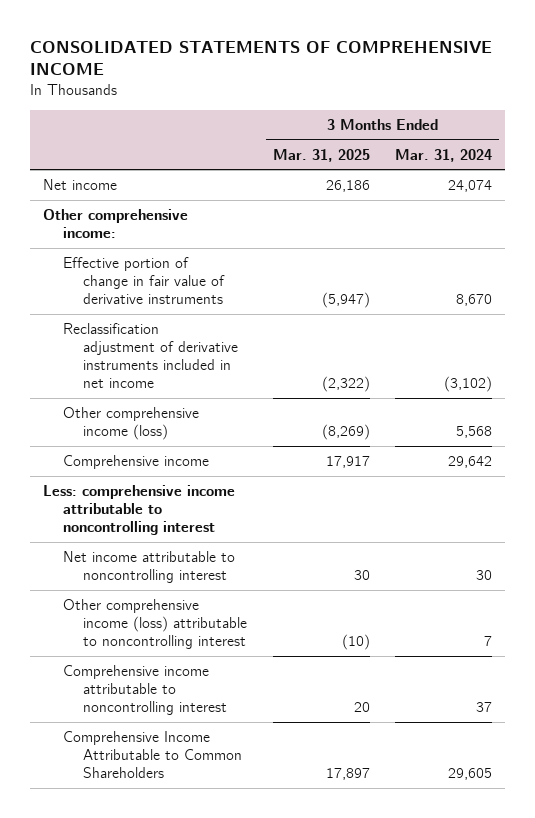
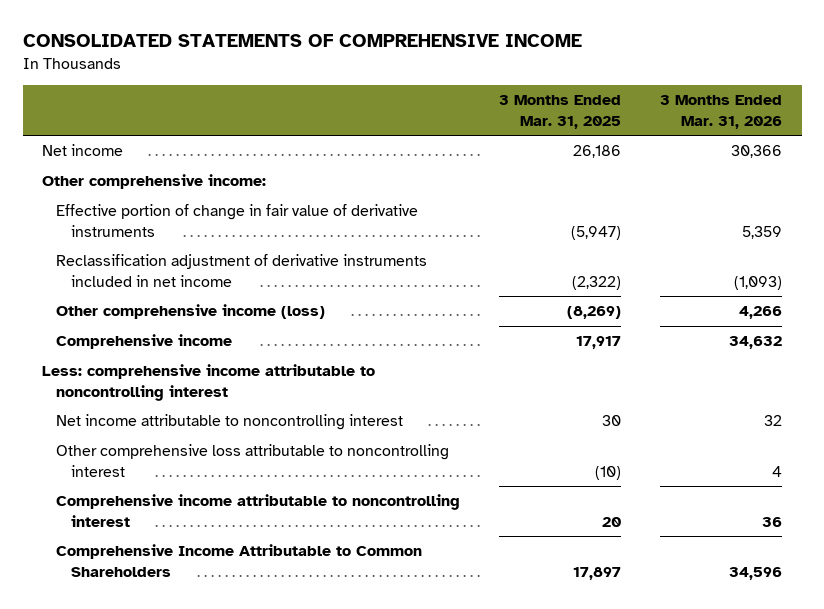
[395,148,493,162] Mar. 31, 2024 -> none
none -> [660,95,783,129] 3 Months Ended Mar. 31, 2026
[62,598,247,650] Other comprehensive income (loss) attributable to noncontrolling interest -> [56,444,450,477] Other comprehensive loss attributable to noncontrolling interest

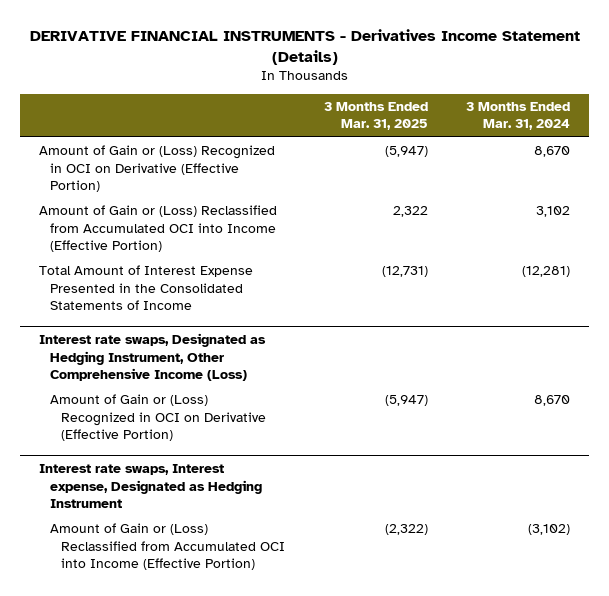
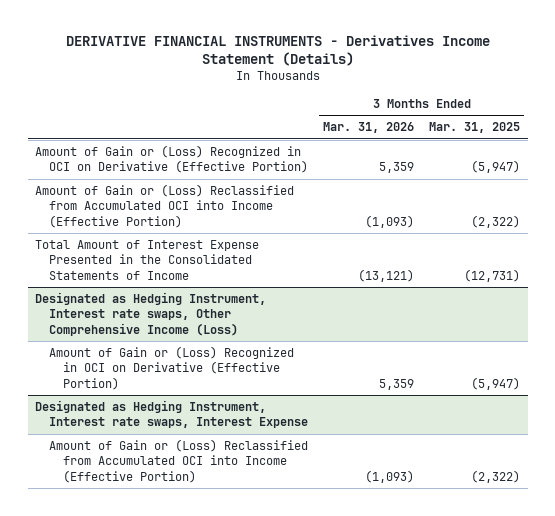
[466,102,571,131] 3 Months Ended Mar. 31, 2024 -> none
none -> [323,122,415,134] Mar. 31, 2026
[392,206,428,218] 2,322 -> [471,214,521,228] (2,322)
[39,333,267,381] Interest rate swaps, Designated as Hedging Instrument, Other Comprehensive Income (Loss) -> [35,291,267,336] Designated as Hedging Instrument, Interest rate swaps, Other Comprehensive Income (Loss)
[39,464,263,508] Interest rate swaps, Interest expense, Designated as Hedging Instrument -> [35,399,309,429] Designated as Hedging Instrument, Interest rate swaps, Interest Expense

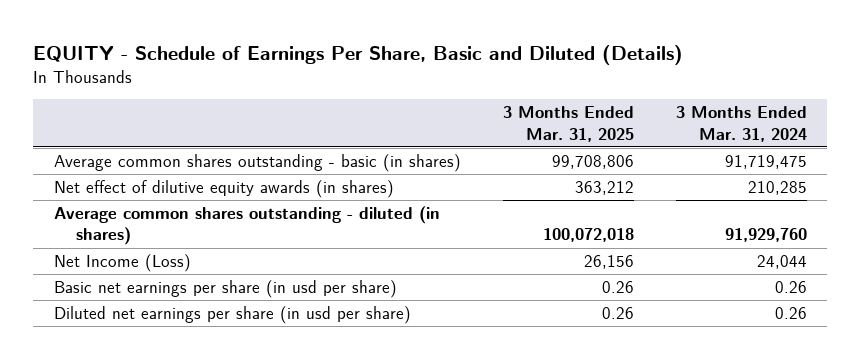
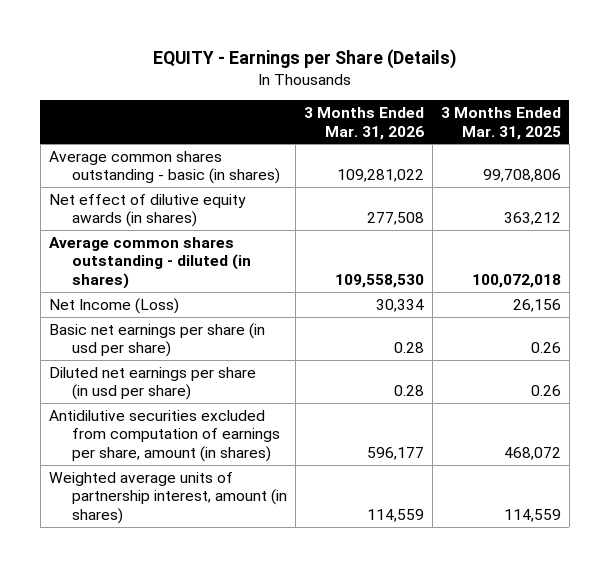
[33,44,684,65] EQUITY - Schedule of Earnings Per Share, Basic and Diluted (Details) -> [152,49,456,70] EQUITY - Earnings per Share (Details)
[675,106,807,142] 3 Months Ended Mar. 31, 2024 -> none
none -> [304,106,425,140] 3 Months Ended Mar. 31, 2026
none -> [48,409,281,463] Antidilutive securities excluded from computation of earnings per share, amount (in shares)
none -> [48,471,288,525] Weighted average units of partnership interest, amount (in shares)

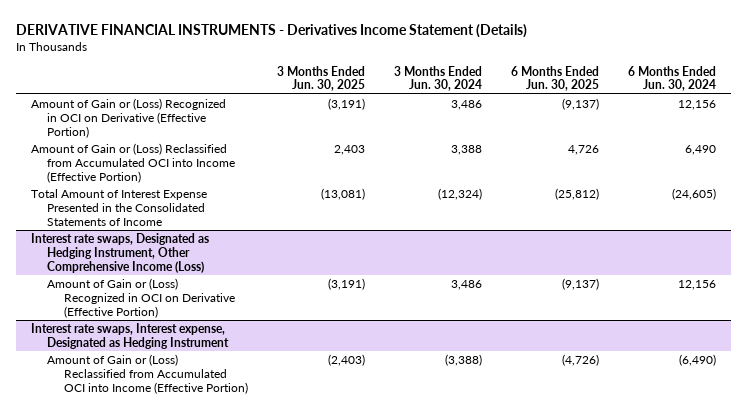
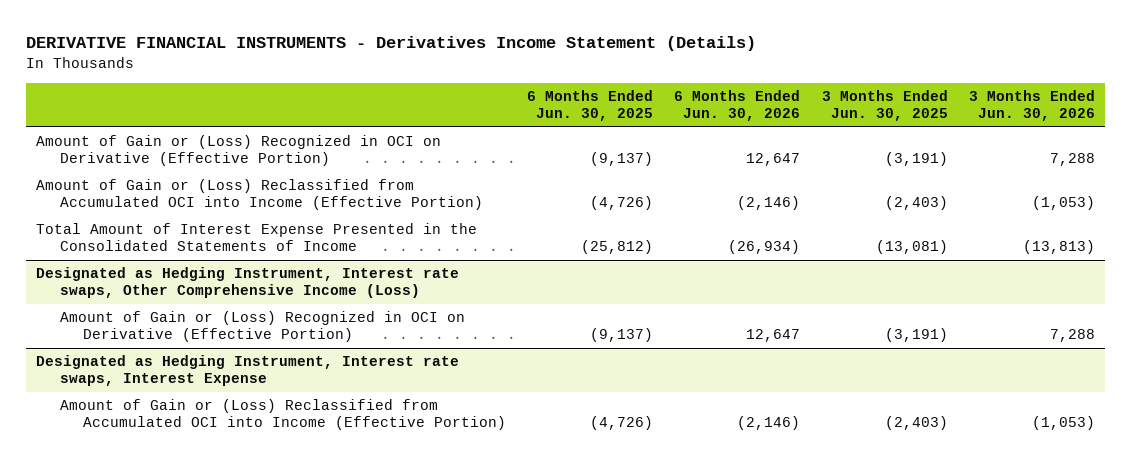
[393,65,482,92] 3 Months Ended Jun. 30, 2024 -> none
[627,65,716,92] 6 Months Ended Jun. 30, 2024 -> none
none -> [674,90,801,122] 6 Months Ended Jun. 30, 2026
none -> [968,90,1095,122] 3 Months Ended Jun. 30, 2026
[333,145,365,156] 2,403 -> [884,196,948,211] (2,403)
[567,145,599,156] 4,726 -> [590,196,654,211] (4,726)
[31,233,210,273] Interest rate swaps, Designated as Hedging Instrument, Other Comprehensive Income (Loss) -> [36,267,460,299] Designated as Hedging Instrument, Interest rate swaps, Other Comprehensive Income (Loss)
[31,323,230,349] Interest rate swaps, Interest expense, Designated as Hedging Instrument -> [36,355,460,387] Designated as Hedging Instrument, Interest rate swaps, Interest Expense

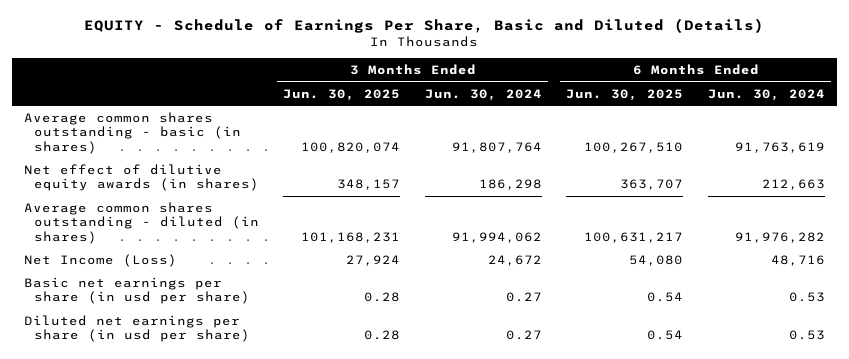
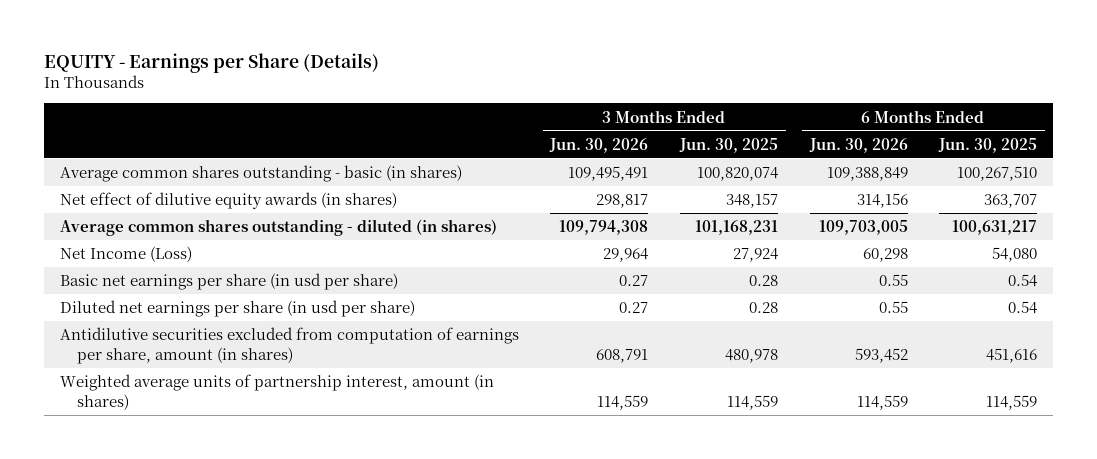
[84,18,765,34] EQUITY - Schedule of Earnings Per Share, Basic and Diluted (Details) -> [44,52,380,73] EQUITY - Earnings per Share (Details)
[424,88,542,101] Jun. 30, 2024 -> none
[707,88,825,101] Jun. 30, 2024 -> none
none -> [549,137,649,153] Jun. 30, 2026
none -> [808,137,908,153] Jun. 30, 2026
none -> [59,327,519,364] Antidilutive securities excluded from computation of earnings per share, amount (in shares)
none -> [59,374,494,410] Weighted average units of partnership interest, amount (in shares)

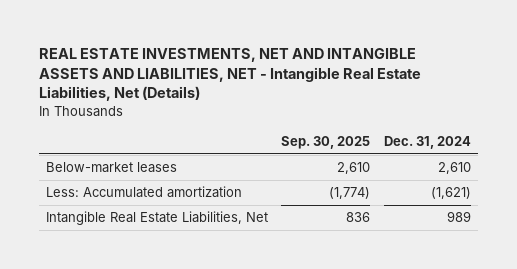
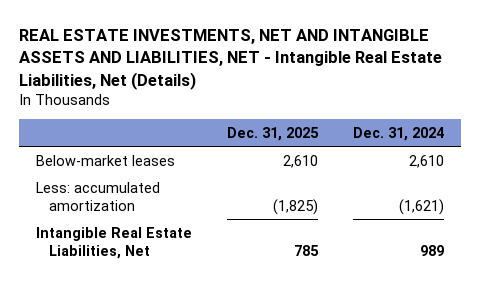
[281,135,371,149] Sep. 30, 2025 -> none
none -> [226,126,319,141] Dec. 31, 2025
[45,186,242,199] Less: Accumulated amortization -> [35,181,160,211] Less: accumulated amortization

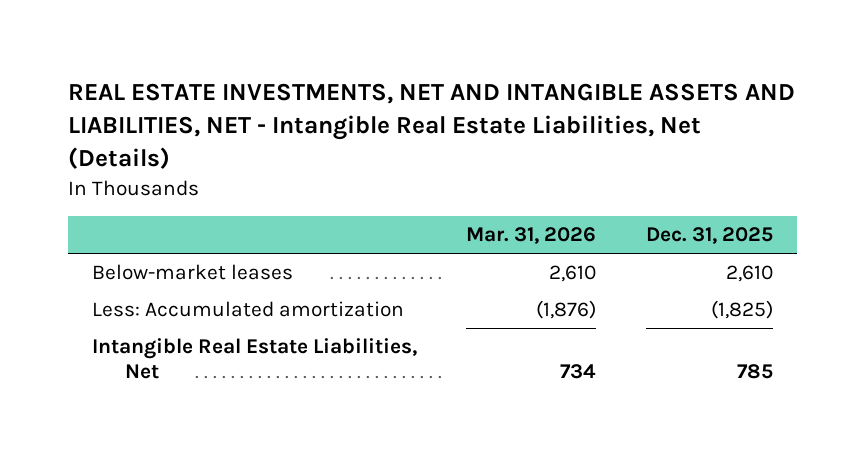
[352,126,444,141] Dec. 31, 2024 -> none
none -> [466,227,597,245] Mar. 31, 2026
[35,181,160,211] Less: accumulated amortization -> [92,301,405,318] Less: Accumulated amortization

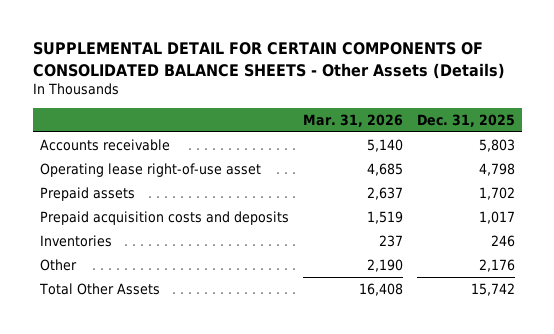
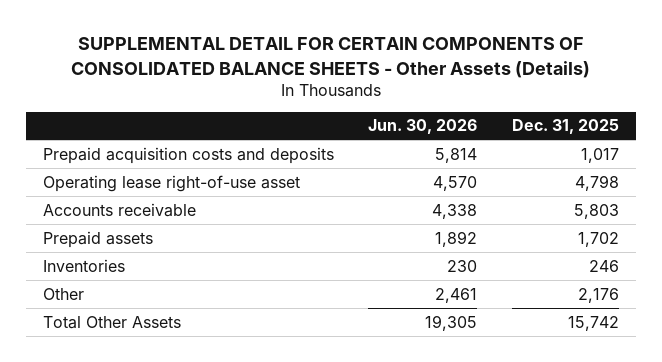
[302,113,403,127] Mar. 31, 2026 -> none
none -> [368,119,478,135] Jun. 30, 2026
[39,210,289,225] Prepaid acquisition costs and deposits -> [43,146,335,164] Prepaid acquisition costs and deposits
[39,138,170,151] Accounts receivable -> [43,202,197,217] Accounts receivable

